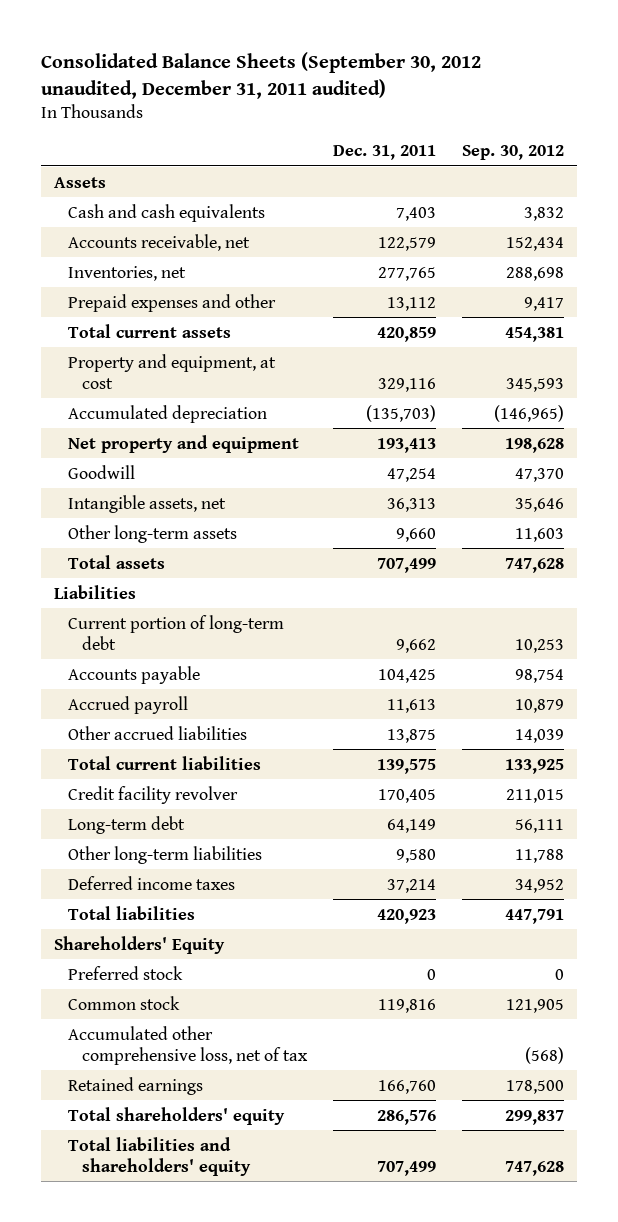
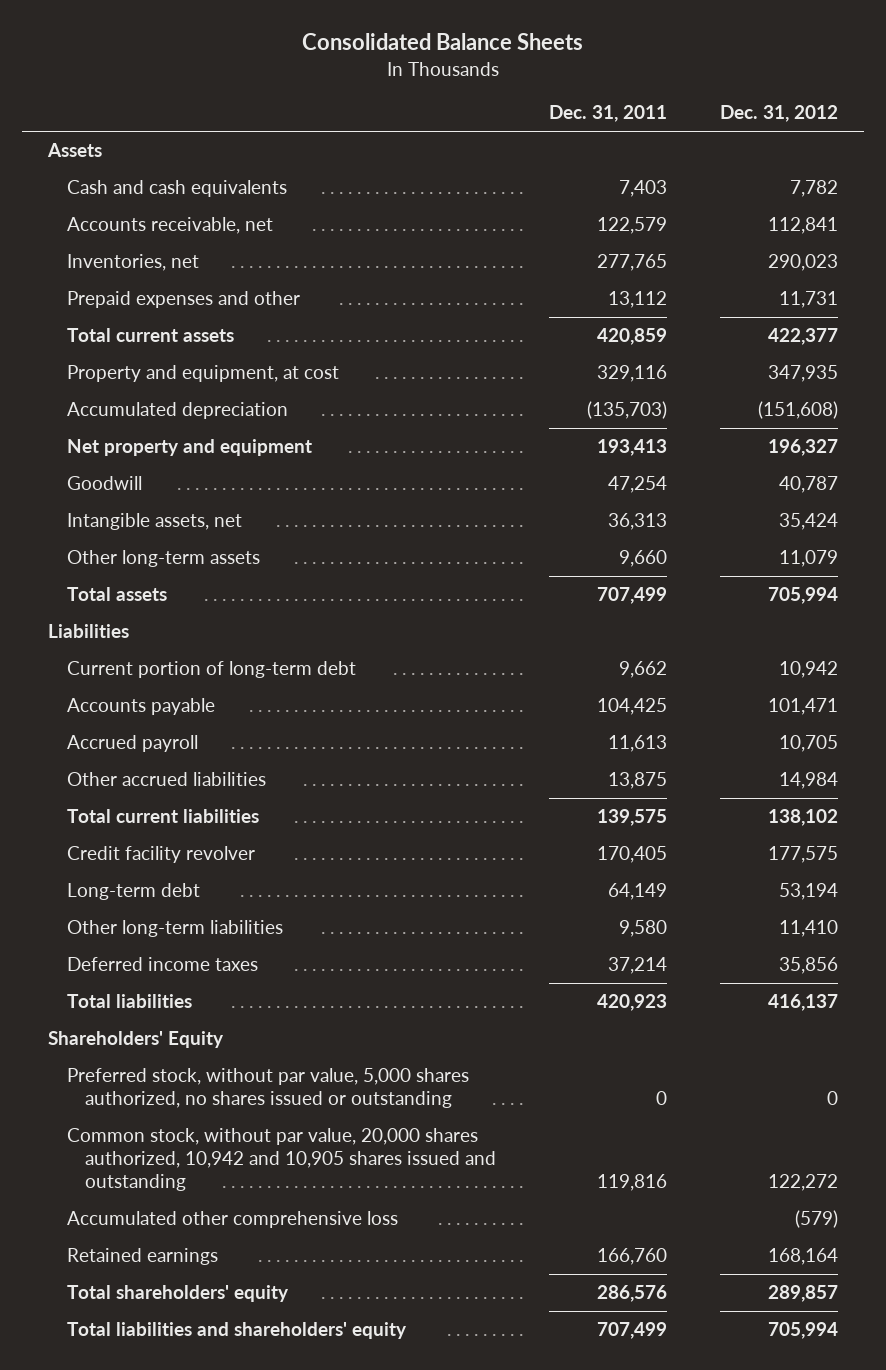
[40,51,481,99] Consolidated Balance Sheets (September 30, 2012 unaudited, December 31, 2011 audited) -> [301,33,583,51] Consolidated Balance Sheets
[462,145,565,161] Sep. 30, 2012 -> none
none -> [719,105,838,123] Dec. 31, 2012
[68,965,184,980] Preferred stock -> [66,1068,469,1109] Preferred stock, without par value, 5,000 shares authorized, no shares issued or outstanding
[68,995,181,1010] Common stock -> [66,1128,497,1191] Common stock, without par value, 20,000 shares authorized, 10,942 and 10,905 shares issued and outstanding
[68,1025,309,1065] Accumulated other comprehensive loss, net of tax -> [66,1211,398,1229] Accumulated other comprehensive loss

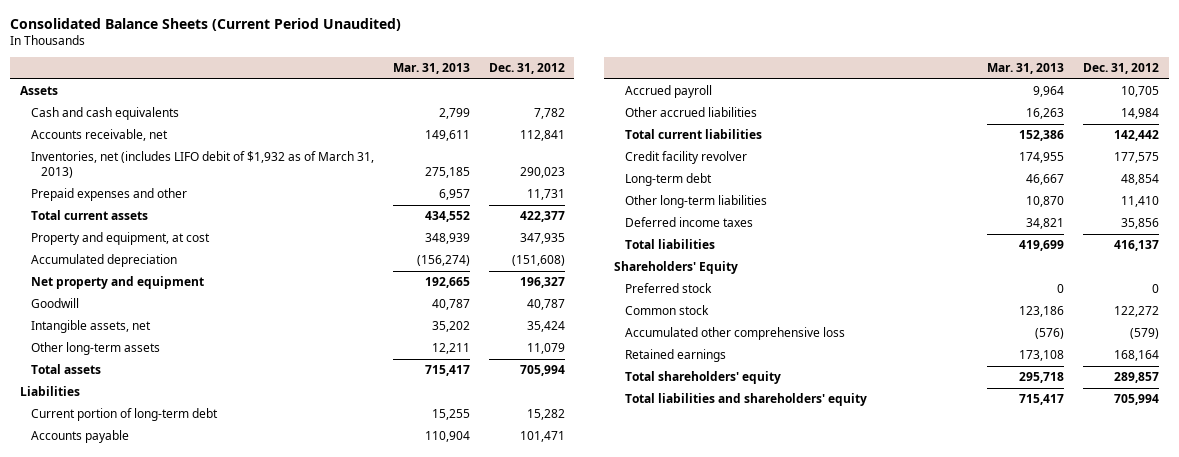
[301,33,583,51] Consolidated Balance Sheets -> [10,17,402,31] Consolidated Balance Sheets (Current Period Unaudited)
[549,105,668,123] Dec. 31, 2011 -> none
none -> [392,63,470,75] Mar. 31, 2013
[66,254,199,272] Inventories, net -> [30,151,374,179] Inventories, net (includes LIFO debit of $1,932 as of March 31, 2013)
[778,661,838,679] 10,942 -> [526,409,565,421] 15,282
[767,809,838,827] 138,102 -> [1113,130,1159,142] 142,442
[778,883,838,901] 53,194 -> [1120,174,1159,186] 48,854
[66,1068,469,1109] Preferred stock, without par value, 5,000 shares authorized, no shares issued or outstanding -> [624,283,712,294] Preferred stock
[66,1128,497,1191] Common stock, without par value, 20,000 shares authorized, 10,942 and 10,905 shares issued and outstanding -> [624,305,709,316] Common stock

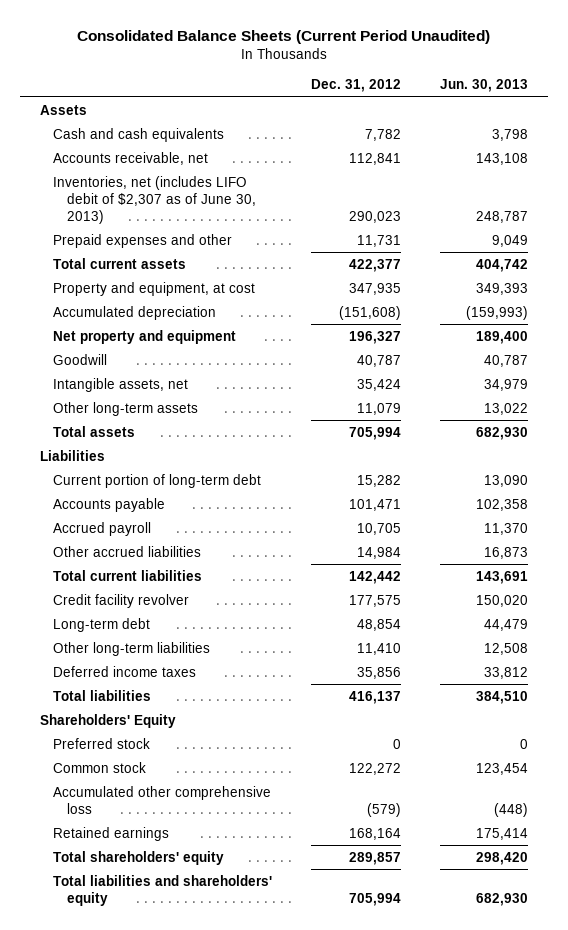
[392,63,470,75] Mar. 31, 2013 -> none
none -> [440,79,529,93] Jun. 30, 2013
[30,151,374,179] Inventories, net (includes LIFO debit of $1,932 as of March 31, 2013) -> [53,175,256,224] Inventories, net (includes LIFO debit of $2,307 as of June 30, 2013)

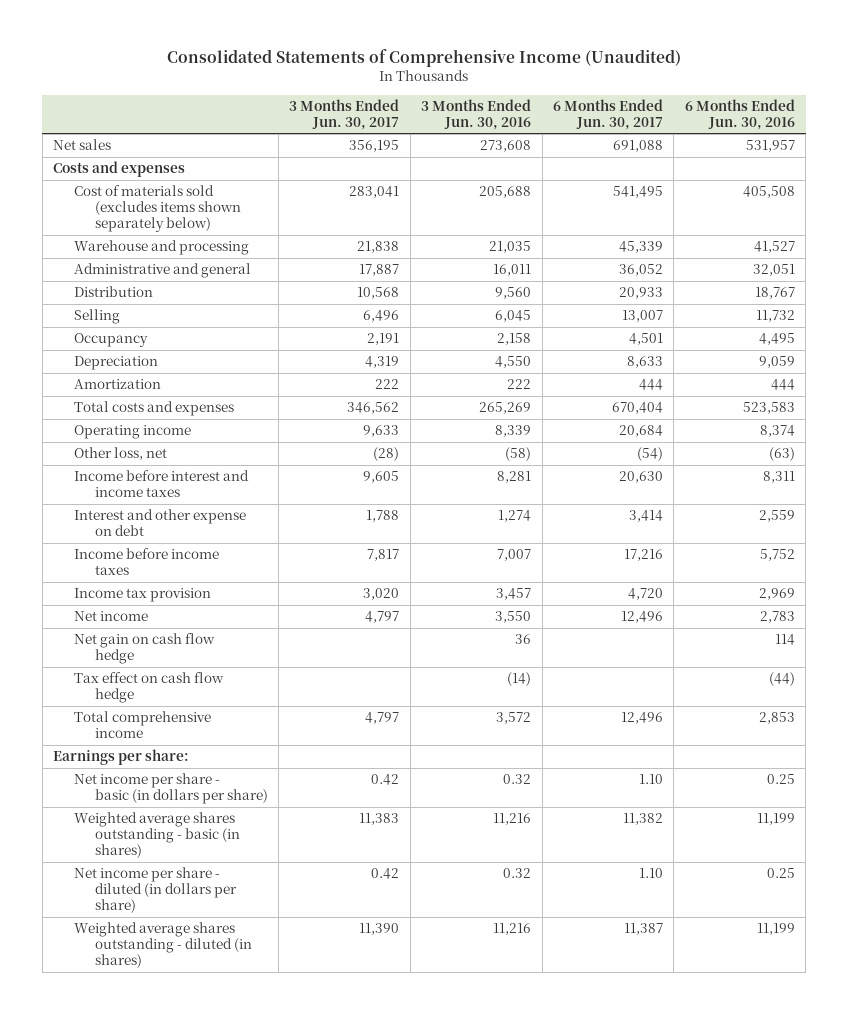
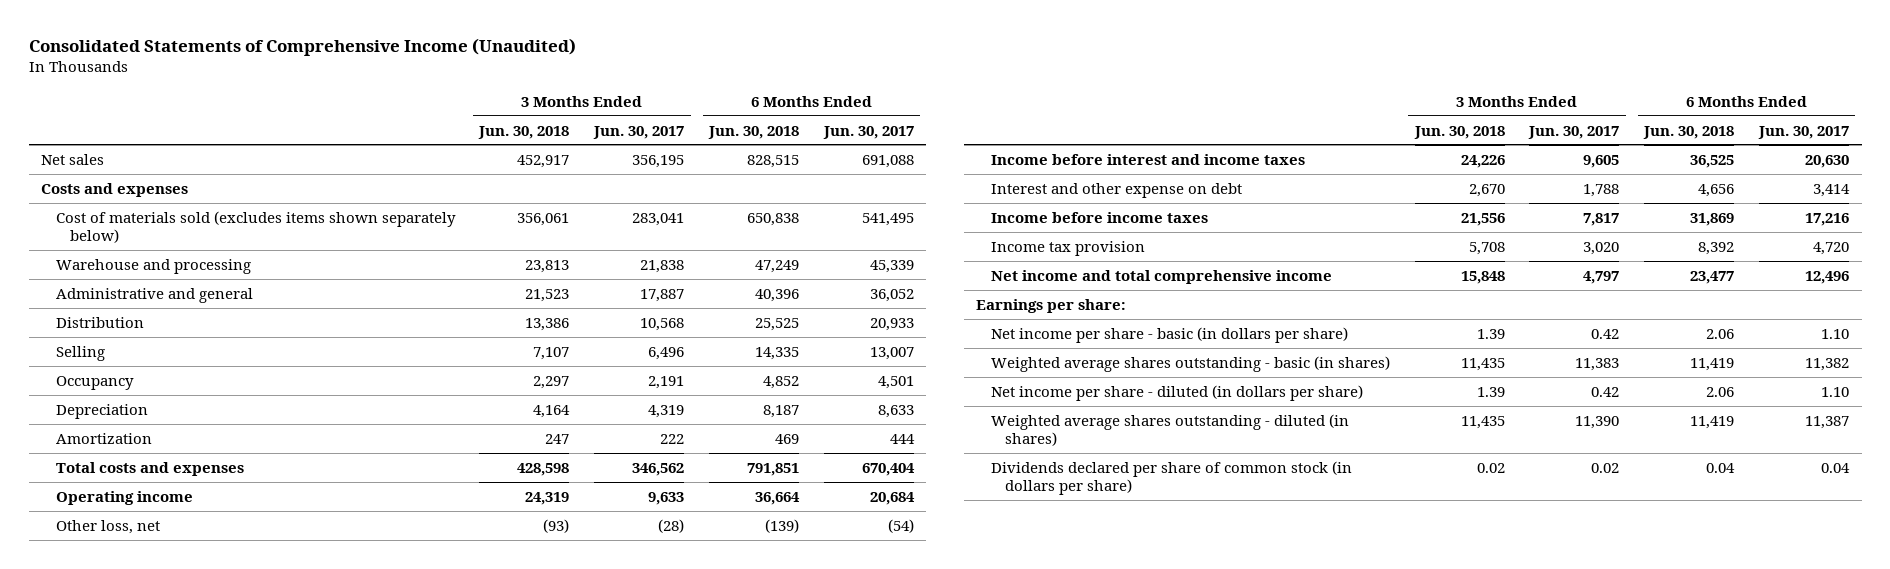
[421,98,532,130] 3 Months Ended Jun. 30, 2016 -> none
[684,98,795,130] 6 Months Ended Jun. 30, 2016 -> none
none -> [478,125,570,139] Jun. 30, 2018
none -> [708,125,800,139] Jun. 30, 2018
[73,633,215,665] Net gain on cash flow hedge -> none
[73,672,224,704] Tax effect on cash flow hedge -> none
[73,711,211,739] Total comprehensive income -> none
[73,611,148,622] Net income -> [990,269,1332,284] Net income and total comprehensive income
none -> [990,460,1352,495] Dividends declared per share of common stock (in dollars per share)

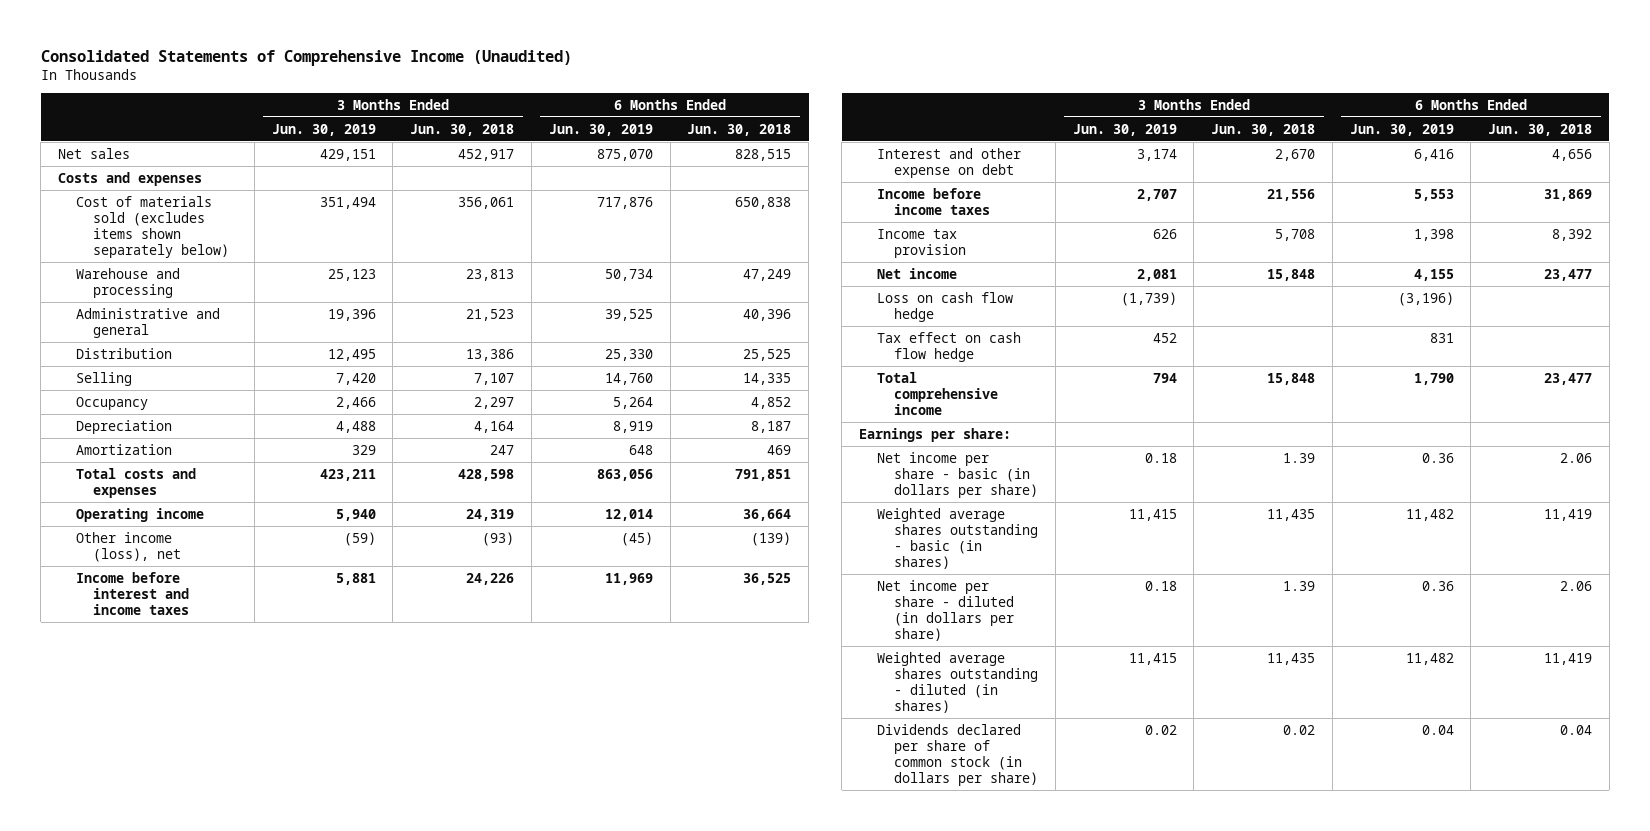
[593,125,685,139] Jun. 30, 2017 -> none
[822,125,914,139] Jun. 30, 2017 -> none
none -> [271,123,376,136] Jun. 30, 2019
none -> [548,123,653,136] Jun. 30, 2019
[55,519,160,534] Other loss, net -> [75,531,182,562] Other income (loss), net
[990,269,1332,284] Net income and total comprehensive income -> [876,267,957,279] Net income
none -> [876,291,1013,322] Loss on cash flow hedge
none -> [876,331,1021,362] Tax effect on cash flow hedge
none -> [876,371,998,415] Total comprehensive income

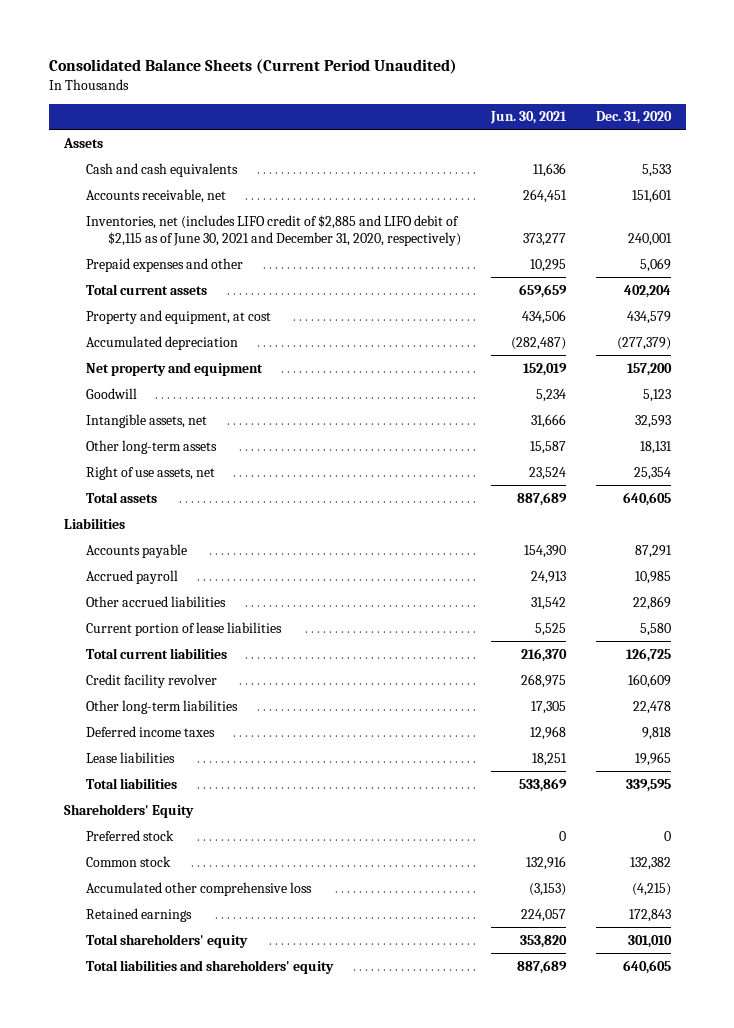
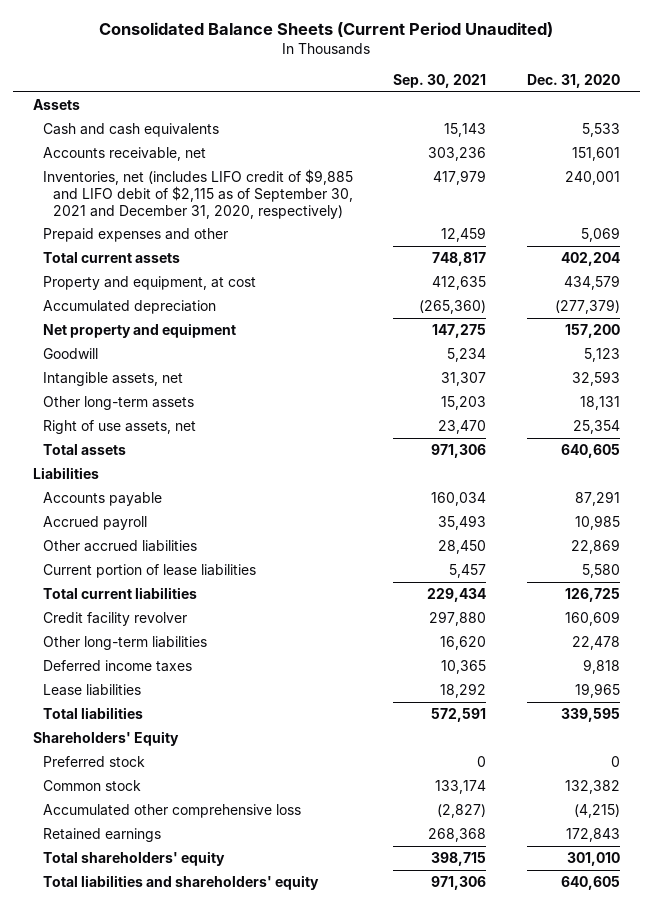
[489,111,567,125] Jun. 30, 2021 -> none
none -> [393,74,487,89] Sep. 30, 2021
[85,214,461,247] Inventories, net (includes LIFO credit of $2,885 and LIFO debit of $2,115 as of June 30, 2021 and December 31, 2020, respectively) -> [43,169,354,219] Inventories, net (includes LIFO credit of $9,885 and LIFO debit of $2,115 as of September 30, 2021 and December 31, 2020, respectively)

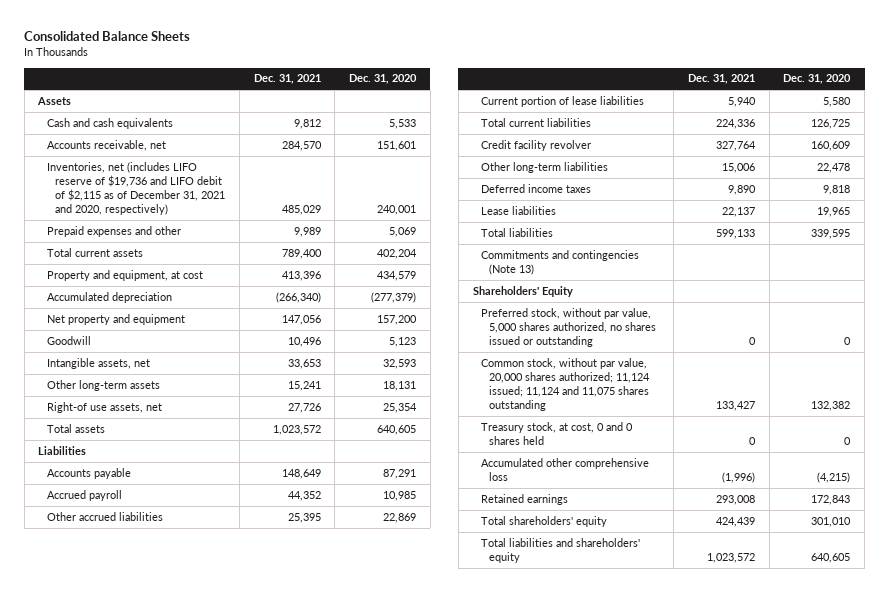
[99,21,554,37] Consolidated Balance Sheets (Current Period Unaudited) -> [24,31,191,42] Consolidated Balance Sheets
[393,74,487,89] Sep. 30, 2021 -> none
none -> [253,74,321,85] Dec. 31, 2021
[43,169,354,219] Inventories, net (includes LIFO credit of $9,885 and LIFO debit of $2,115 as of September 30, 2021 and December 31, 2020, respectively) -> [46,161,225,216] Inventories, net (includes LIFO reserve of $19,736 and LIFO debit of $2,115 as of December 31, 2021 and 2020, respectively)
[43,420,197,435] Right of use assets, net -> [46,401,162,413] Right-of use assets, net
none -> [480,249,639,276] Commitments and contingencies (Note 13)
[43,756,146,768] Preferred stock -> [480,307,657,348] Preferred stock, without par value, 5,000 shares authorized, no shares issued or outstanding
[43,780,142,792] Common stock -> [480,357,651,412] Common stock, without par value, 20,000 shares authorized; 11,124 issued; 11,124 and 11,075 shares outstanding
none -> [480,421,633,446] Treasury stock, at cost, 0 and 0 shares held

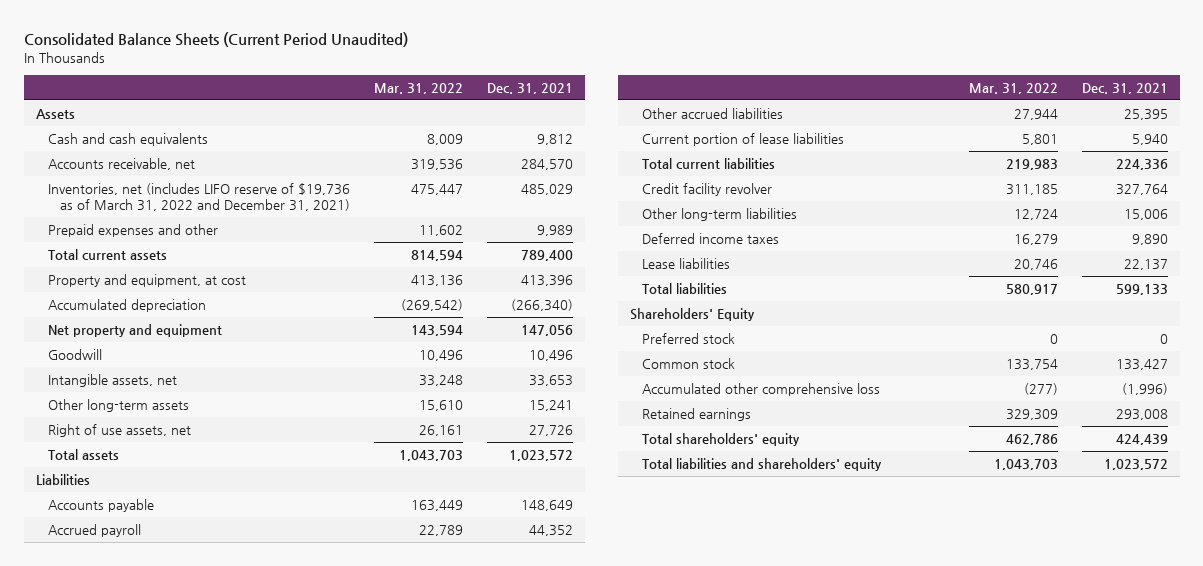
[24,31,191,42] Consolidated Balance Sheets -> [23,32,408,48] Consolidated Balance Sheets (Current Period Unaudited)
[349,74,418,85] Dec. 31, 2020 -> none
none -> [374,82,464,94] Mar. 31, 2022
[46,161,225,216] Inventories, net (includes LIFO reserve of $19,736 and LIFO debit of $2,115 as of December 31, 2021 and 2020, respectively) -> [48,182,351,212] Inventories, net (includes LIFO reserve of $19,736 as of March 31, 2022 and December 31, 2021)
[46,401,162,413] Right-of use assets, net -> [48,423,192,437] Right of use assets, net
[480,249,639,276] Commitments and contingencies (Note 13) -> none
[480,421,633,446] Treasury stock, at cost, 0 and 0 shares held -> none
[480,307,657,348] Preferred stock, without par value, 5,000 shares authorized, no shares issued or outstanding -> [642,332,736,344] Preferred stock
[480,357,651,412] Common stock, without par value, 20,000 shares authorized; 11,124 issued; 11,124 and 11,075 shares outstanding -> [642,357,736,369] Common stock

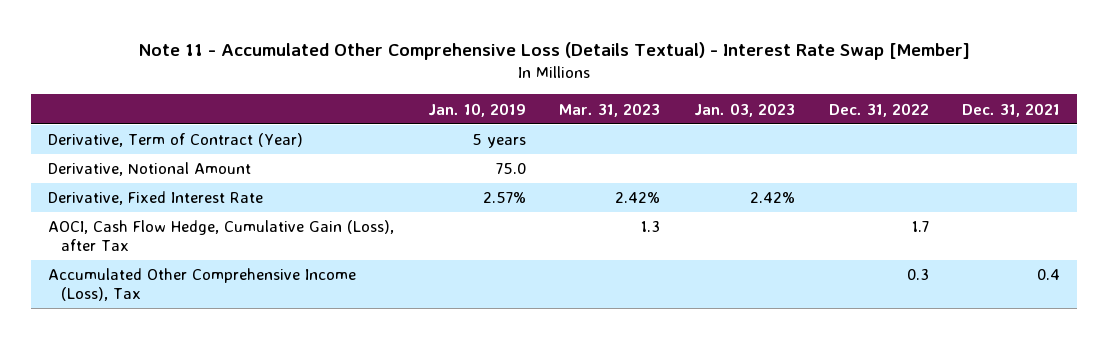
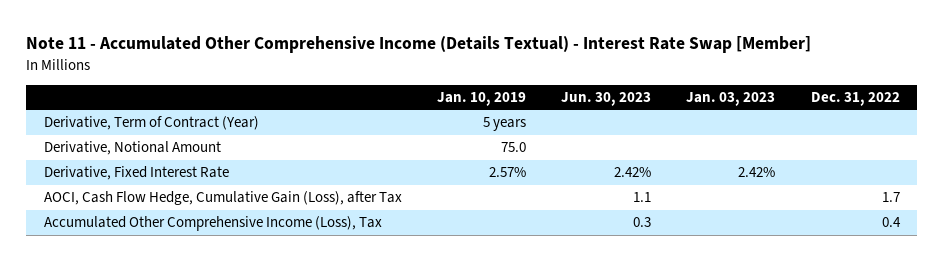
[138,42,971,61] Note 11 - Accumulated Other Comprehensive Loss (Details Textual) - Interest Rate Swap [Member] -> [25,36,811,54] Note 11 - Accumulated Other Comprehensive Income (Details Textual) - Interest Rate Swap [Member]
[559,102,661,117] Mar. 31, 2023 -> none
[962,102,1061,117] Dec. 31, 2021 -> none
none -> [561,92,652,107] Jun. 30, 2023
[906,269,929,281] 0.3 -> [881,217,901,228] 0.4

